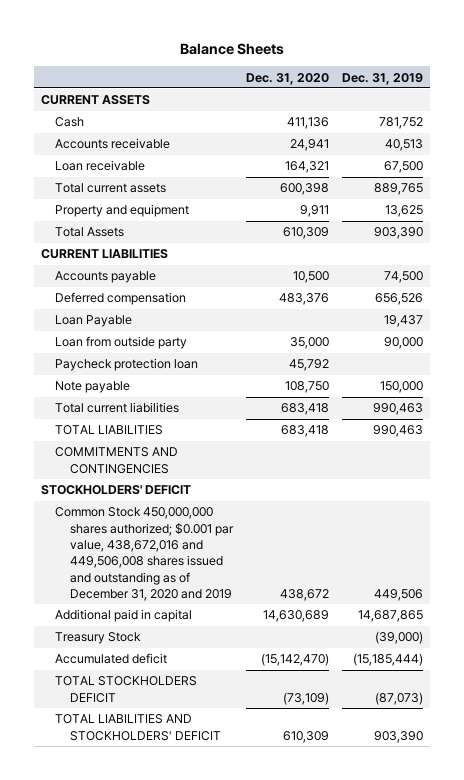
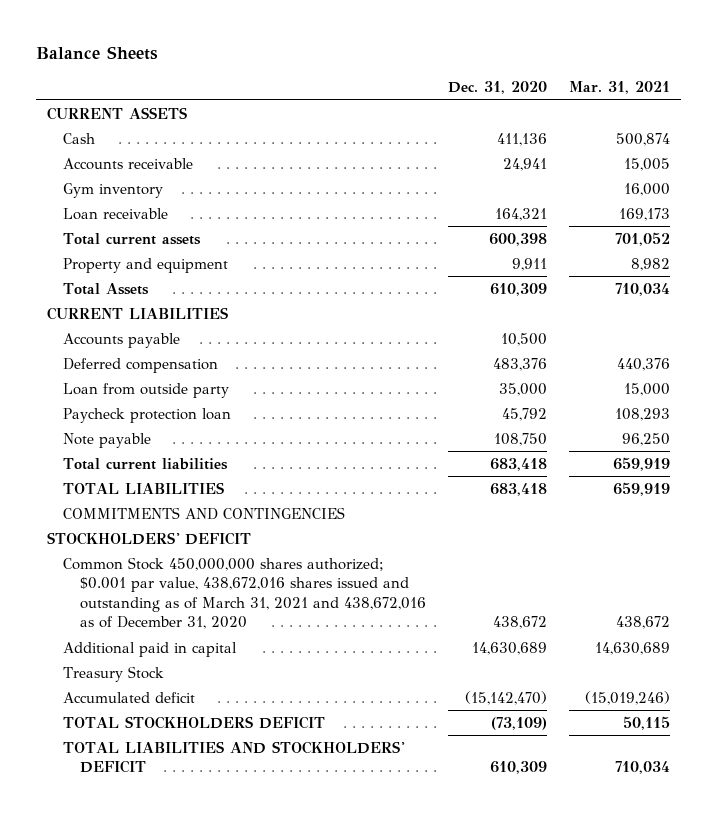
[342,72,424,85] Dec. 31, 2019 -> none
none -> [569,81,671,95] Mar. 31, 2021
none -> [63,182,164,198] Gym inventory
[55,315,133,328] Loan Payable -> none
[55,507,235,601] Common Stock 450,000,000 shares authorized; $0.001 par value, 438,672,016 and 449,506,008 shares issued and outstanding as of December 31, 2020 and 2019 -> [63,556,427,630] Common Stock 450,000,000 shares authorized; $0.001 par value, 438,672,016 shares issued and outstanding as of March 31, 2021 and 438,672,016 as of December 31, 2020

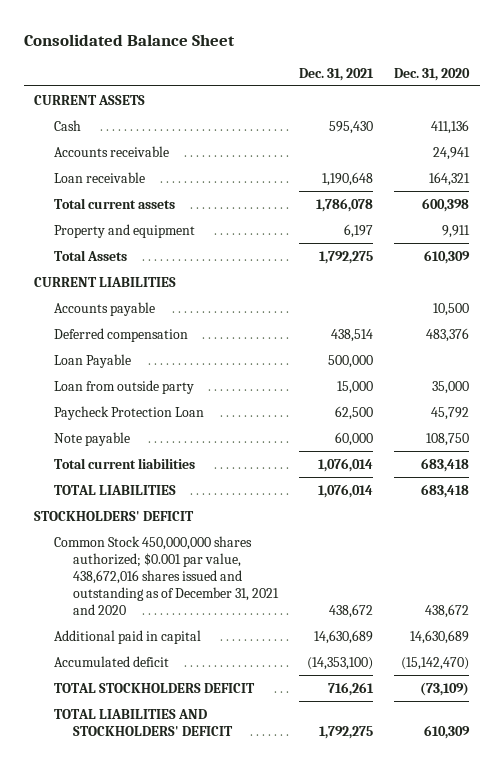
[35,46,158,61] Balance Sheets -> [23,33,235,46] Consolidated Balance Sheet
[569,81,671,95] Mar. 31, 2021 -> none
none -> [299,67,375,81] Dec. 31, 2021
[63,182,164,198] Gym inventory -> none
none -> [53,353,131,368] Loan Payable
[63,407,232,423] Paycheck protection loan -> [53,405,204,420] Paycheck Protection Loan
[63,506,346,520] COMMITMENTS AND CONTINGENCIES -> none
[63,556,427,630] Common Stock 450,000,000 shares authorized; $0.001 par value, 438,672,016 shares issued and outstanding as of March 31, 2021 and 438,672,016 as of December 31, 2020 -> [53,535,279,615] Common Stock 450,000,000 shares authorized; $0.001 par value, 438,672,016 shares issued and outstanding as of December 31, 2021 and 2020
[63,665,165,682] Treasury Stock -> none

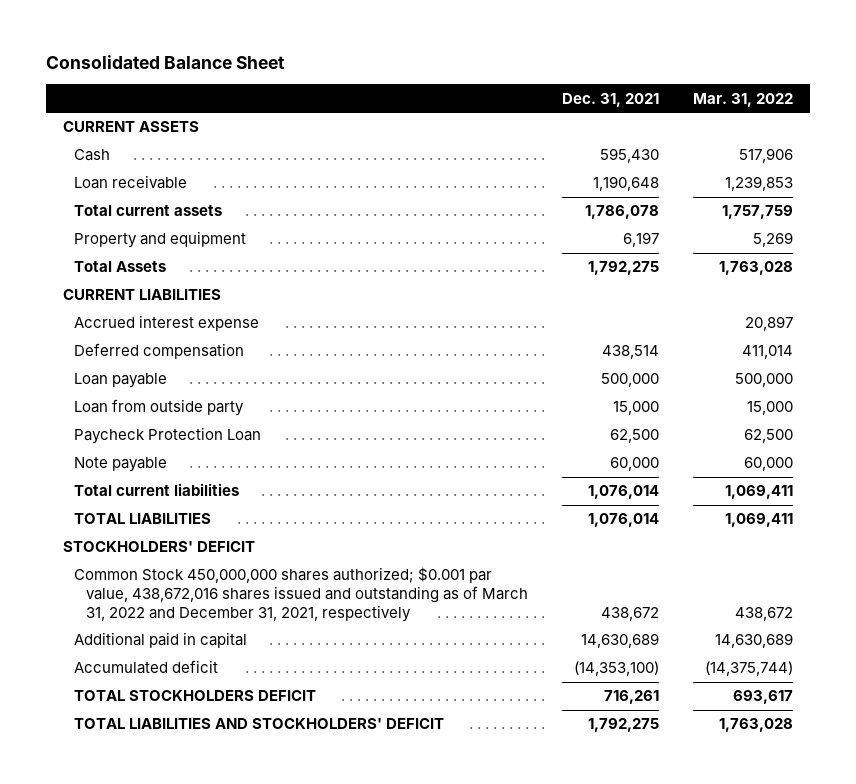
[394,67,471,81] Dec. 31, 2020 -> none
none -> [693,92,794,107] Mar. 31, 2022
[53,145,169,157] Accounts receivable -> none
[53,301,155,316] Accounts payable -> none
none -> [74,315,260,332] Accrued interest expense
[53,353,131,368] Loan Payable -> [74,373,168,389] Loan payable
[53,535,279,615] Common Stock 450,000,000 shares authorized; $0.001 par value, 438,672,016 shares issued and outstanding as of December 31, 2021 and 2020 -> [74,567,529,622] Common Stock 450,000,000 shares authorized; $0.001 par value, 438,672,016 shares issued and outstanding as of March 31, 2022 and December 31, 2021, respectively

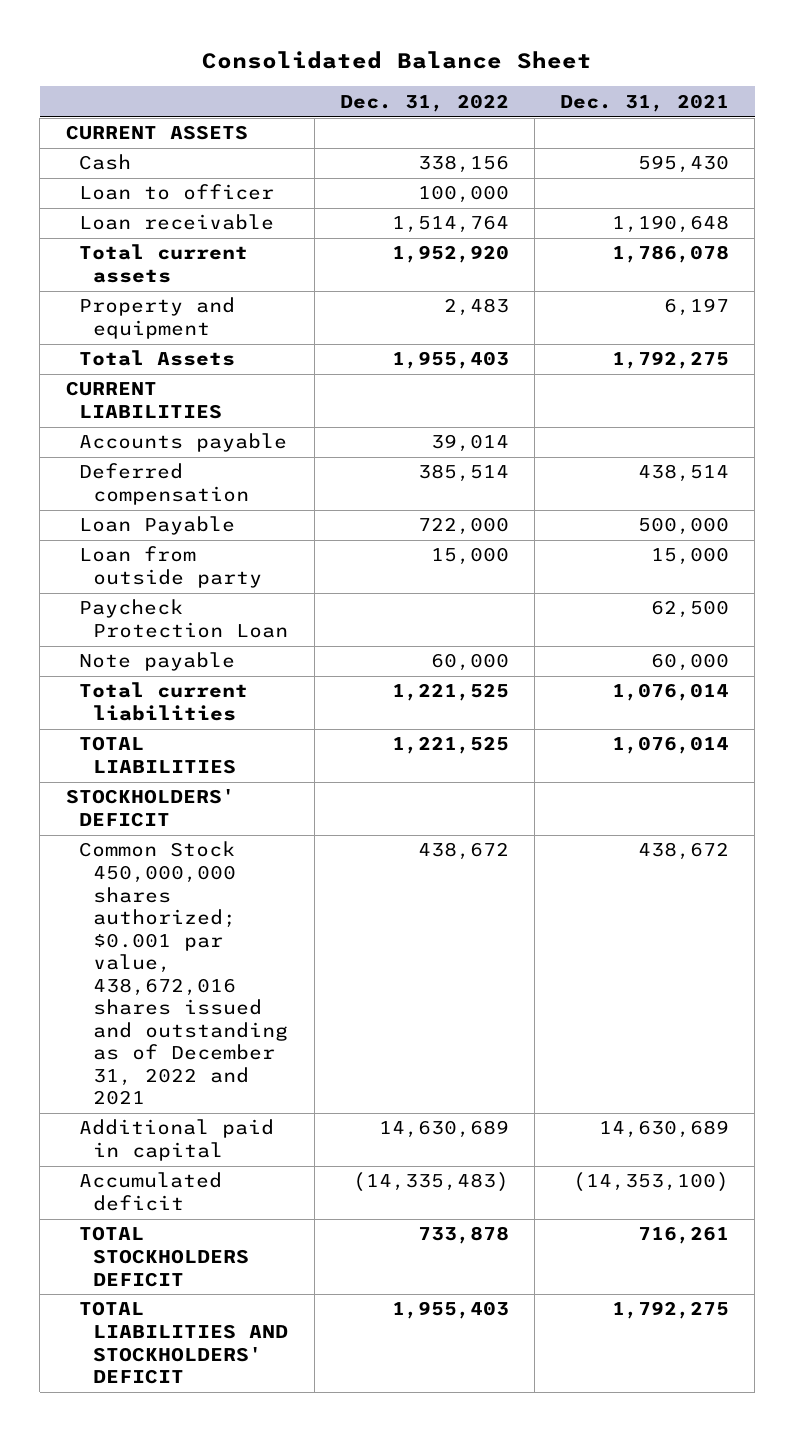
[693,92,794,107] Mar. 31, 2022 -> none
none -> [339,93,509,112] Dec. 31, 2022
none -> [79,184,275,201] Loan to officer
[74,315,260,332] Accrued interest expense -> none
none -> [79,433,288,453] Accounts payable
[74,373,168,389] Loan payable -> [79,516,236,536] Loan Payable
[74,567,529,622] Common Stock 450,000,000 shares authorized; $0.001 par value, 438,672,016 shares issued and outstanding as of March 31, 2022 and December 31, 2021, respectively -> [79,841,289,1106] Common Stock 450,000,000 shares authorized; $0.001 par value, 438,672,016 shares issued and outstanding as of December 31, 2022 and 2021

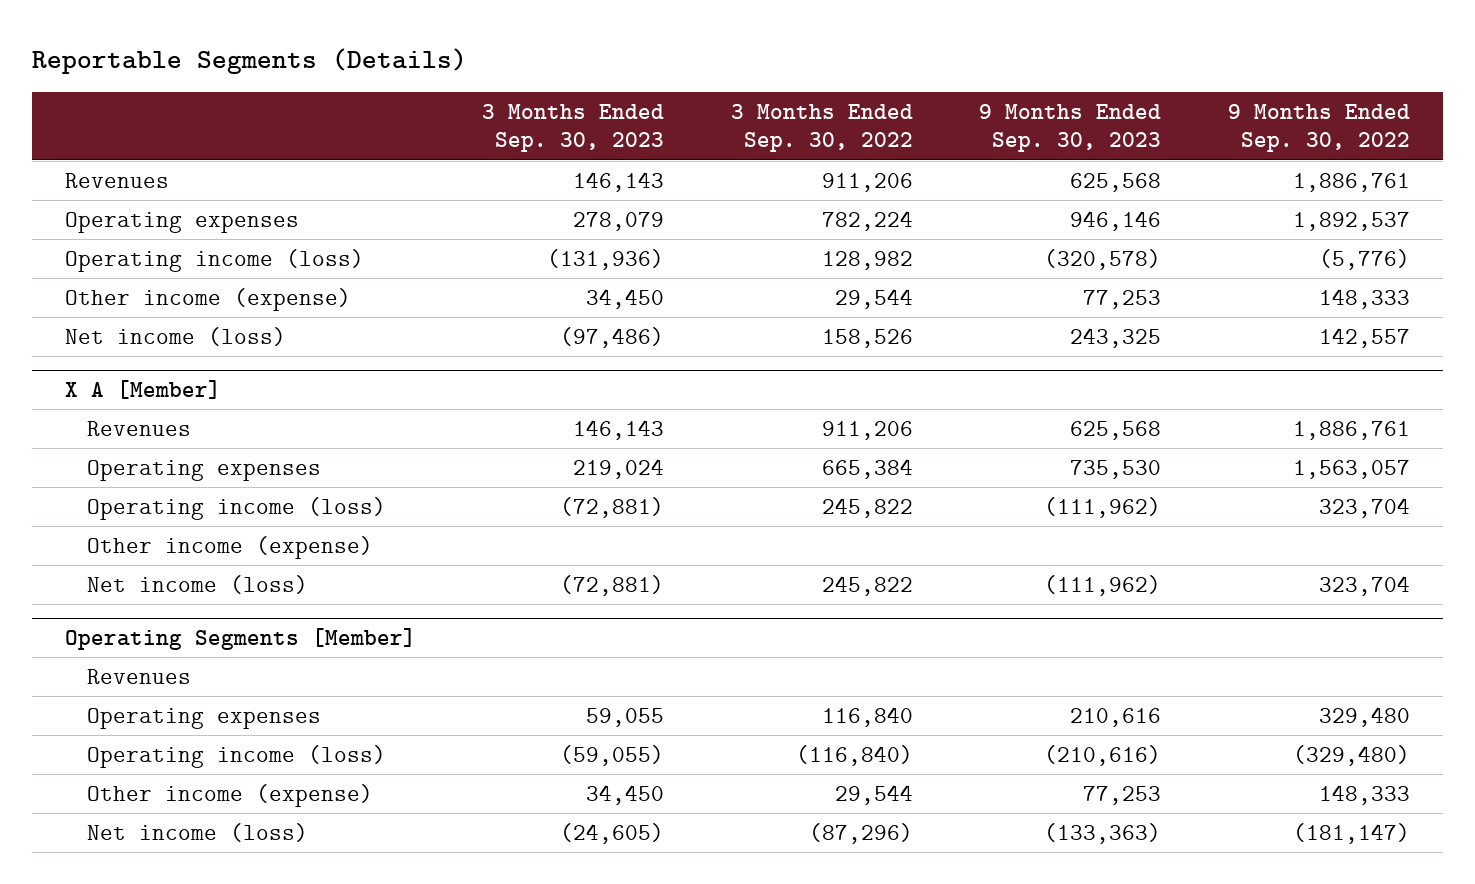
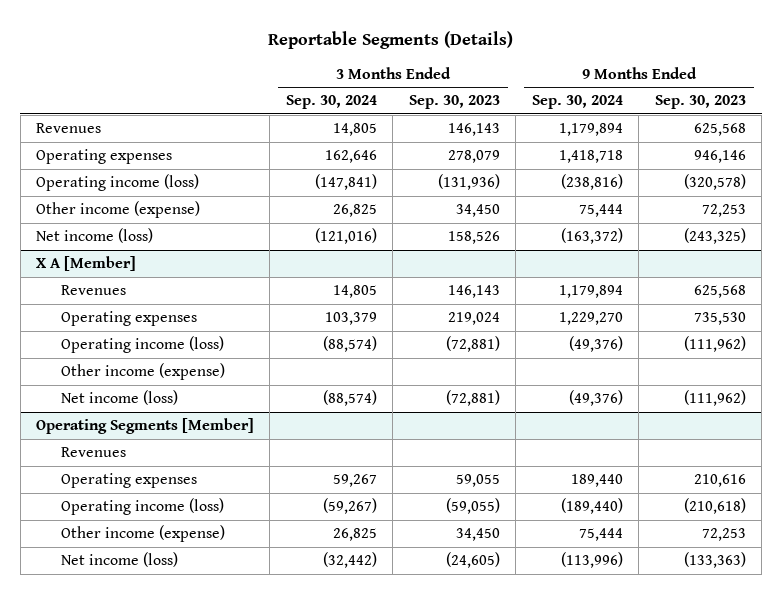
[730,103,913,153] 3 Months Ended Sep. 30, 2022 -> none
[1227,103,1410,153] 9 Months Ended Sep. 30, 2022 -> none
none -> [285,95,377,110] Sep. 30, 2024
none -> [531,95,623,110] Sep. 30, 2024
[1083,289,1162,309] 77,253 -> [701,204,746,218] 72,253
[560,326,665,348] (97,486) -> [447,231,500,245] 158,526
[1070,327,1162,348] 243,325 -> [683,228,746,245] (243,325)
[1044,744,1162,766] (210,616) -> [683,498,746,515] (210,618)
[1083,785,1162,805] 77,253 -> [701,528,746,542] 72,253

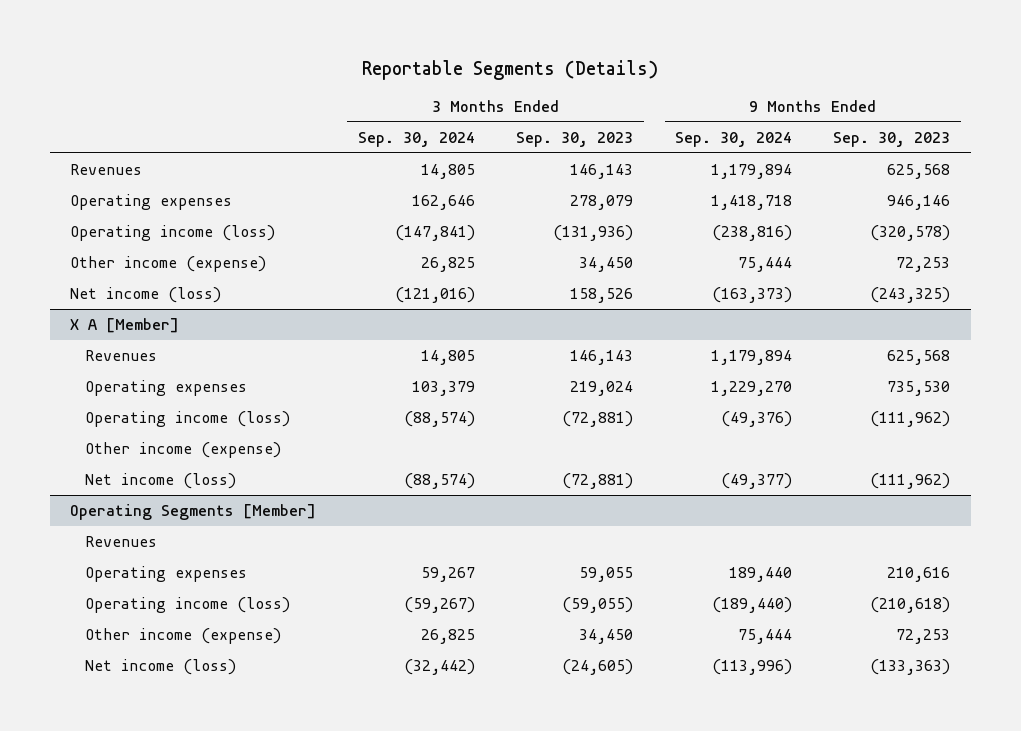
[560,228,623,245] (163,372) -> [711,287,792,304] (163,373)
[568,390,623,407] (49,376) -> [720,473,792,490] (49,377)

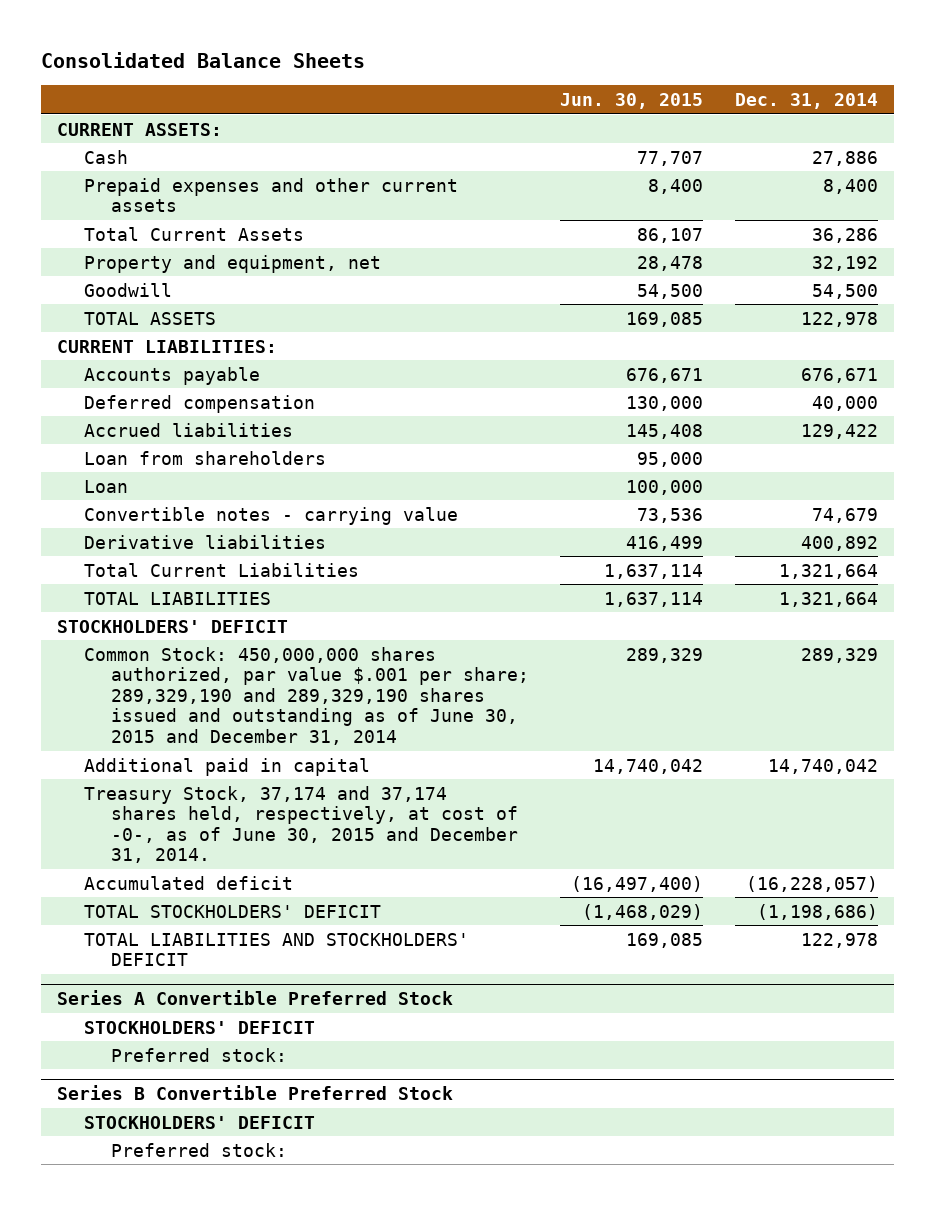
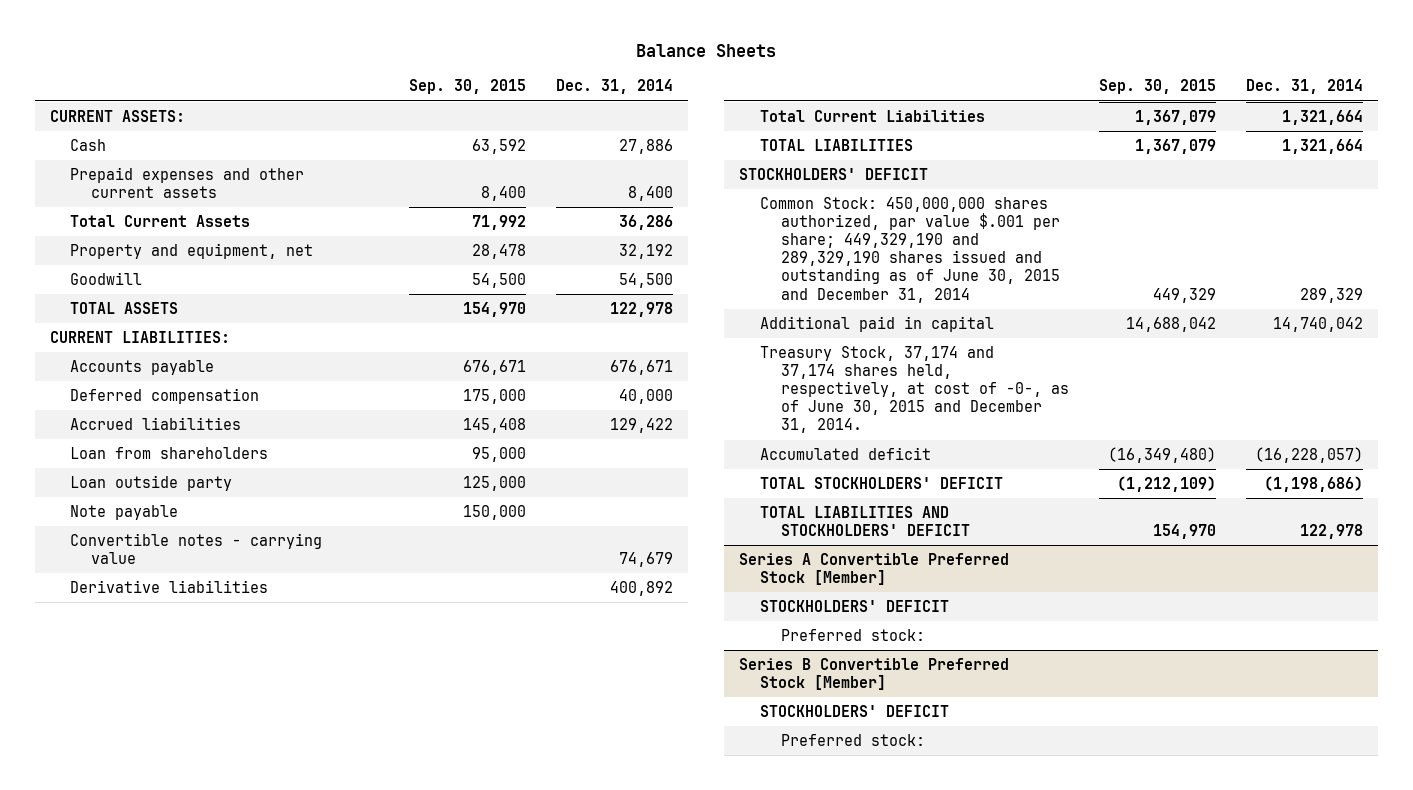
[40,51,365,68] Consolidated Balance Sheets -> [636,44,777,58] Balance Sheets
[560,92,704,109] Jun. 30, 2015 -> none
none -> [409,79,527,95] Sep. 30, 2015
[83,479,128,493] Loan -> none
none -> [70,474,233,491] Loan outside party
none -> [70,504,179,520] Note payable
[83,646,529,745] Common Stock: 450,000,000 shares authorized, par value $.001 per share; 289,329,190 and 289,329,190 shares issued and outstanding as of June 30, 2015 and December 31, 2014 -> [760,196,1061,303] Common Stock: 450,000,000 shares authorized, par value $.001 per share; 449,329,190 and 289,329,190 shares issued and outstanding as of June 30, 2015 and December 31, 2014
[56,989,453,1005] Series A Convertible Preferred Stock -> [739,552,1010,585] Series A Convertible Preferred Stock [Member]
[56,1084,453,1100] Series B Convertible Preferred Stock -> [739,657,1010,690] Series B Convertible Preferred Stock [Member]

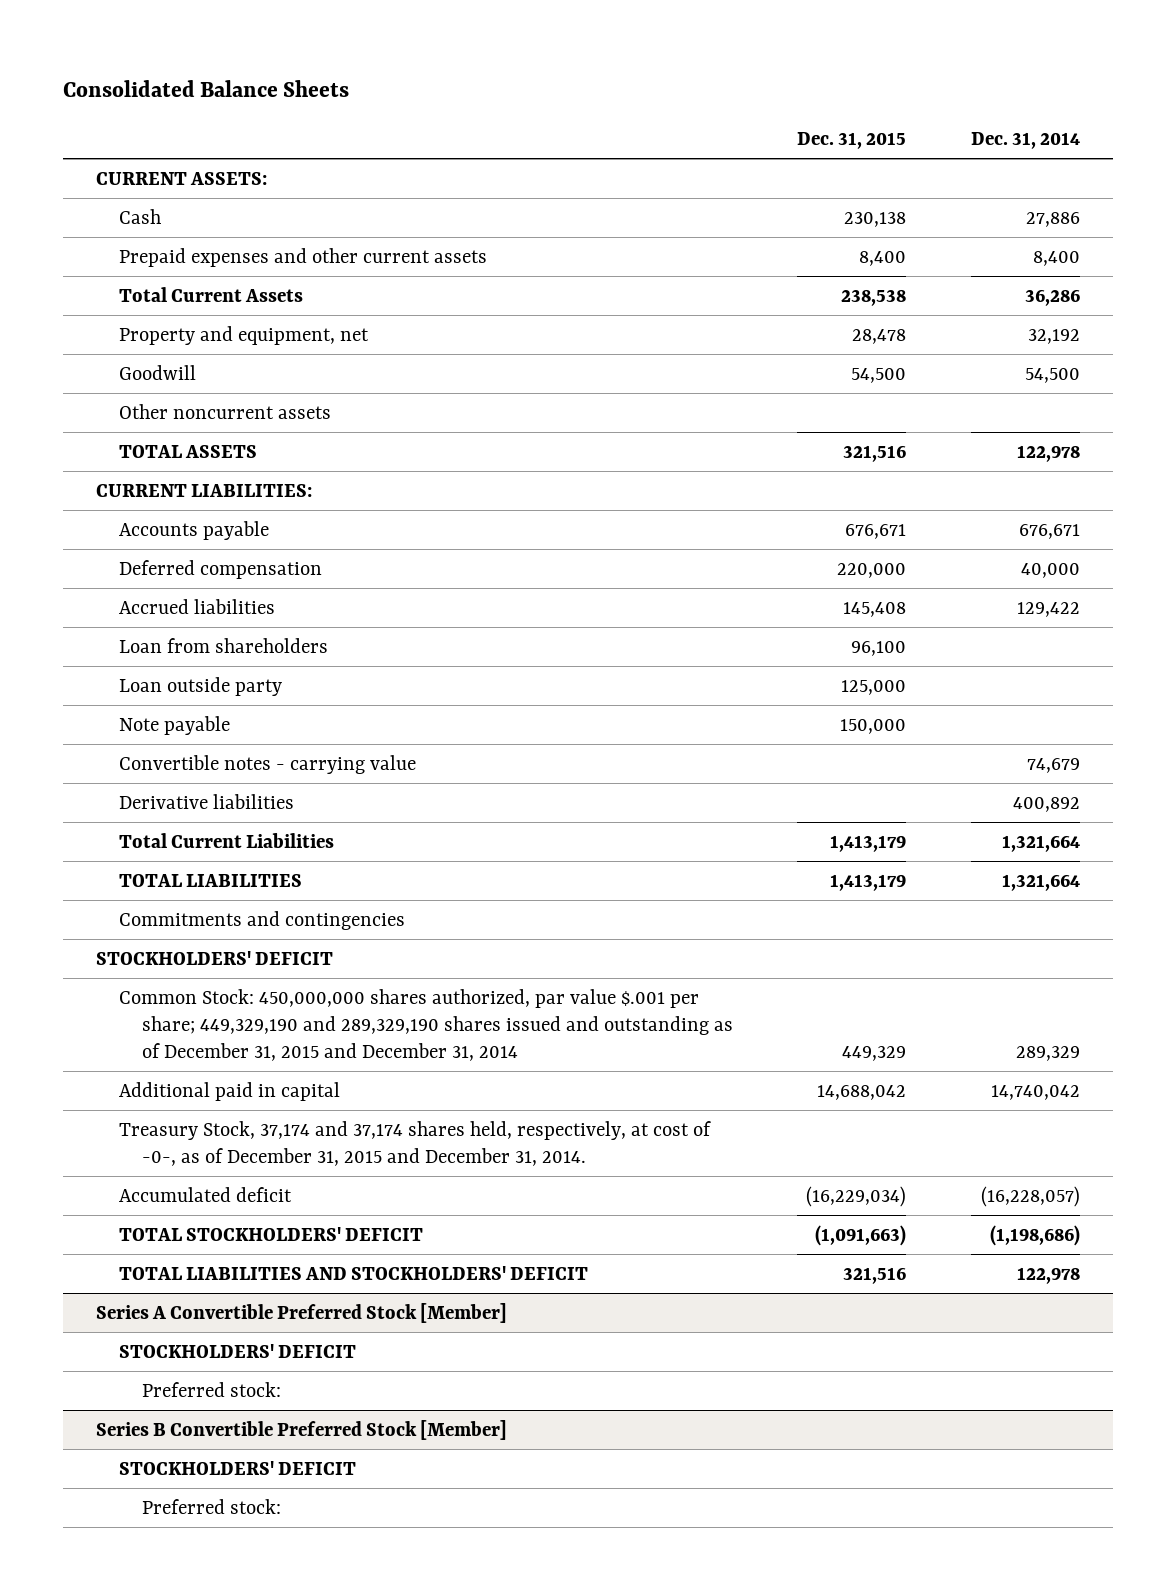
[636,44,777,58] Balance Sheets -> [63,80,350,98] Consolidated Balance Sheets
[409,79,527,95] Sep. 30, 2015 -> none
none -> [797,131,907,149] Dec. 31, 2015
none -> [118,403,331,419] Other noncurrent assets
none -> [118,910,405,930] Commitments and contingencies
[760,196,1061,303] Common Stock: 450,000,000 shares authorized, par value $.001 per share; 449,329,190 and 289,329,190 shares issued and outstanding as of June 30, 2015 and December 31, 2014 -> [118,988,733,1062] Common Stock: 450,000,000 shares authorized, par value $.001 per share; 449,329,190 and 289,329,190 shares issued and outstanding as of December 31, 2015 and December 31, 2014
[760,345,1070,434] Treasury Stock, 37,174 and 37,174 shares held, respectively, at cost of -0-, as of June 30, 2015 and December 31, 2014. -> [118,1120,711,1166] Treasury Stock, 37,174 and 37,174 shares held, respectively, at cost of -0-, as of December 31, 2015 and December 31, 2014.

